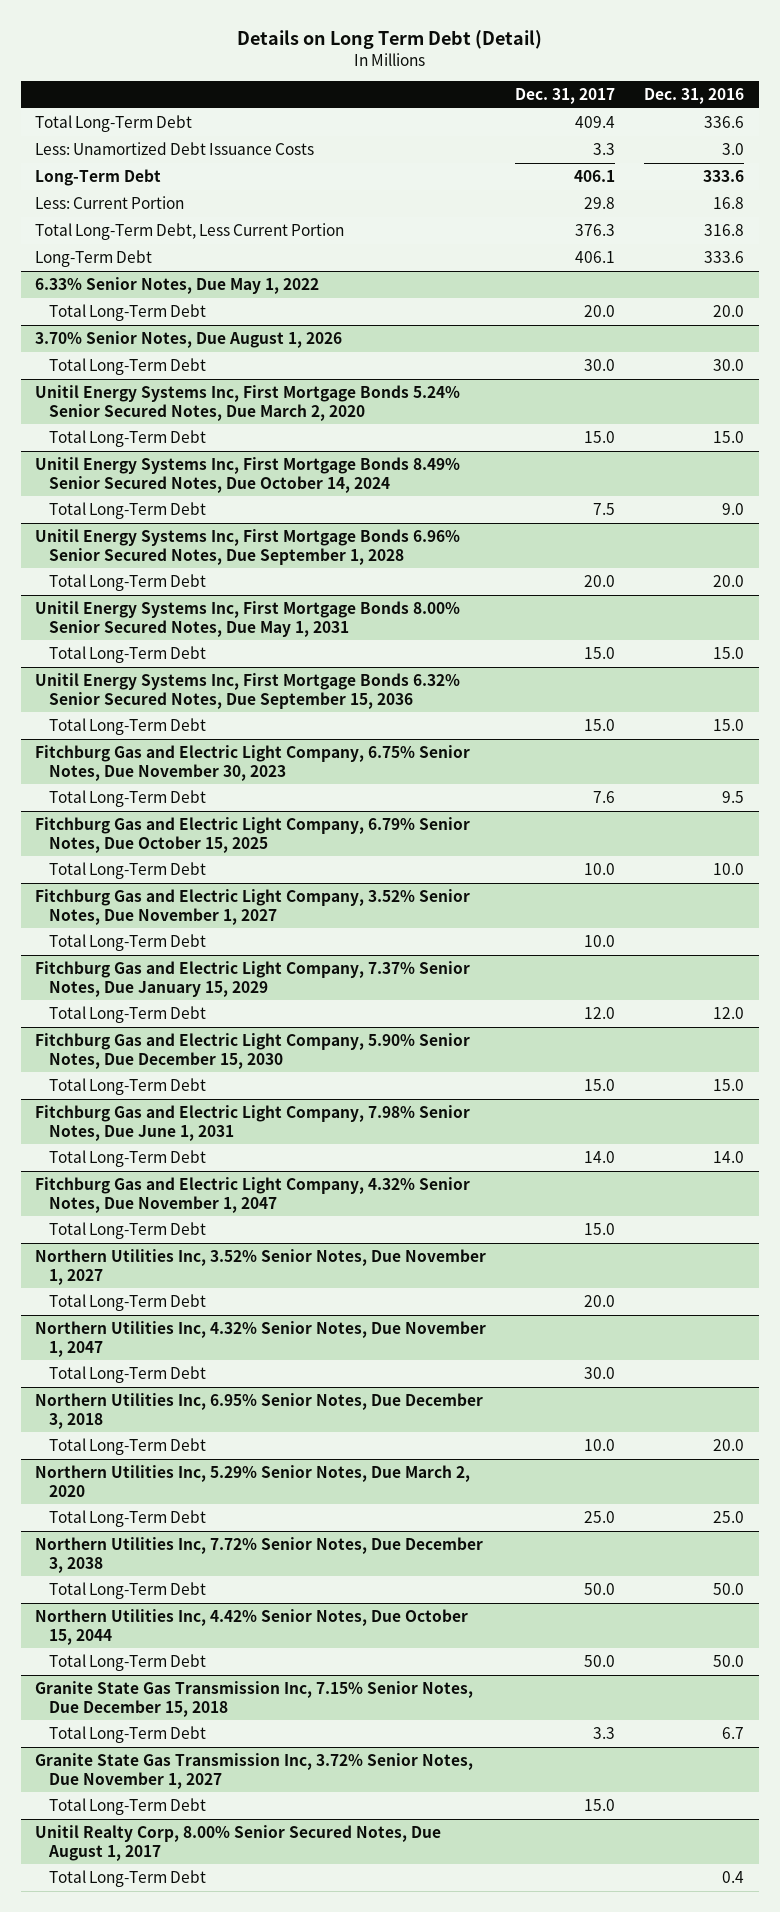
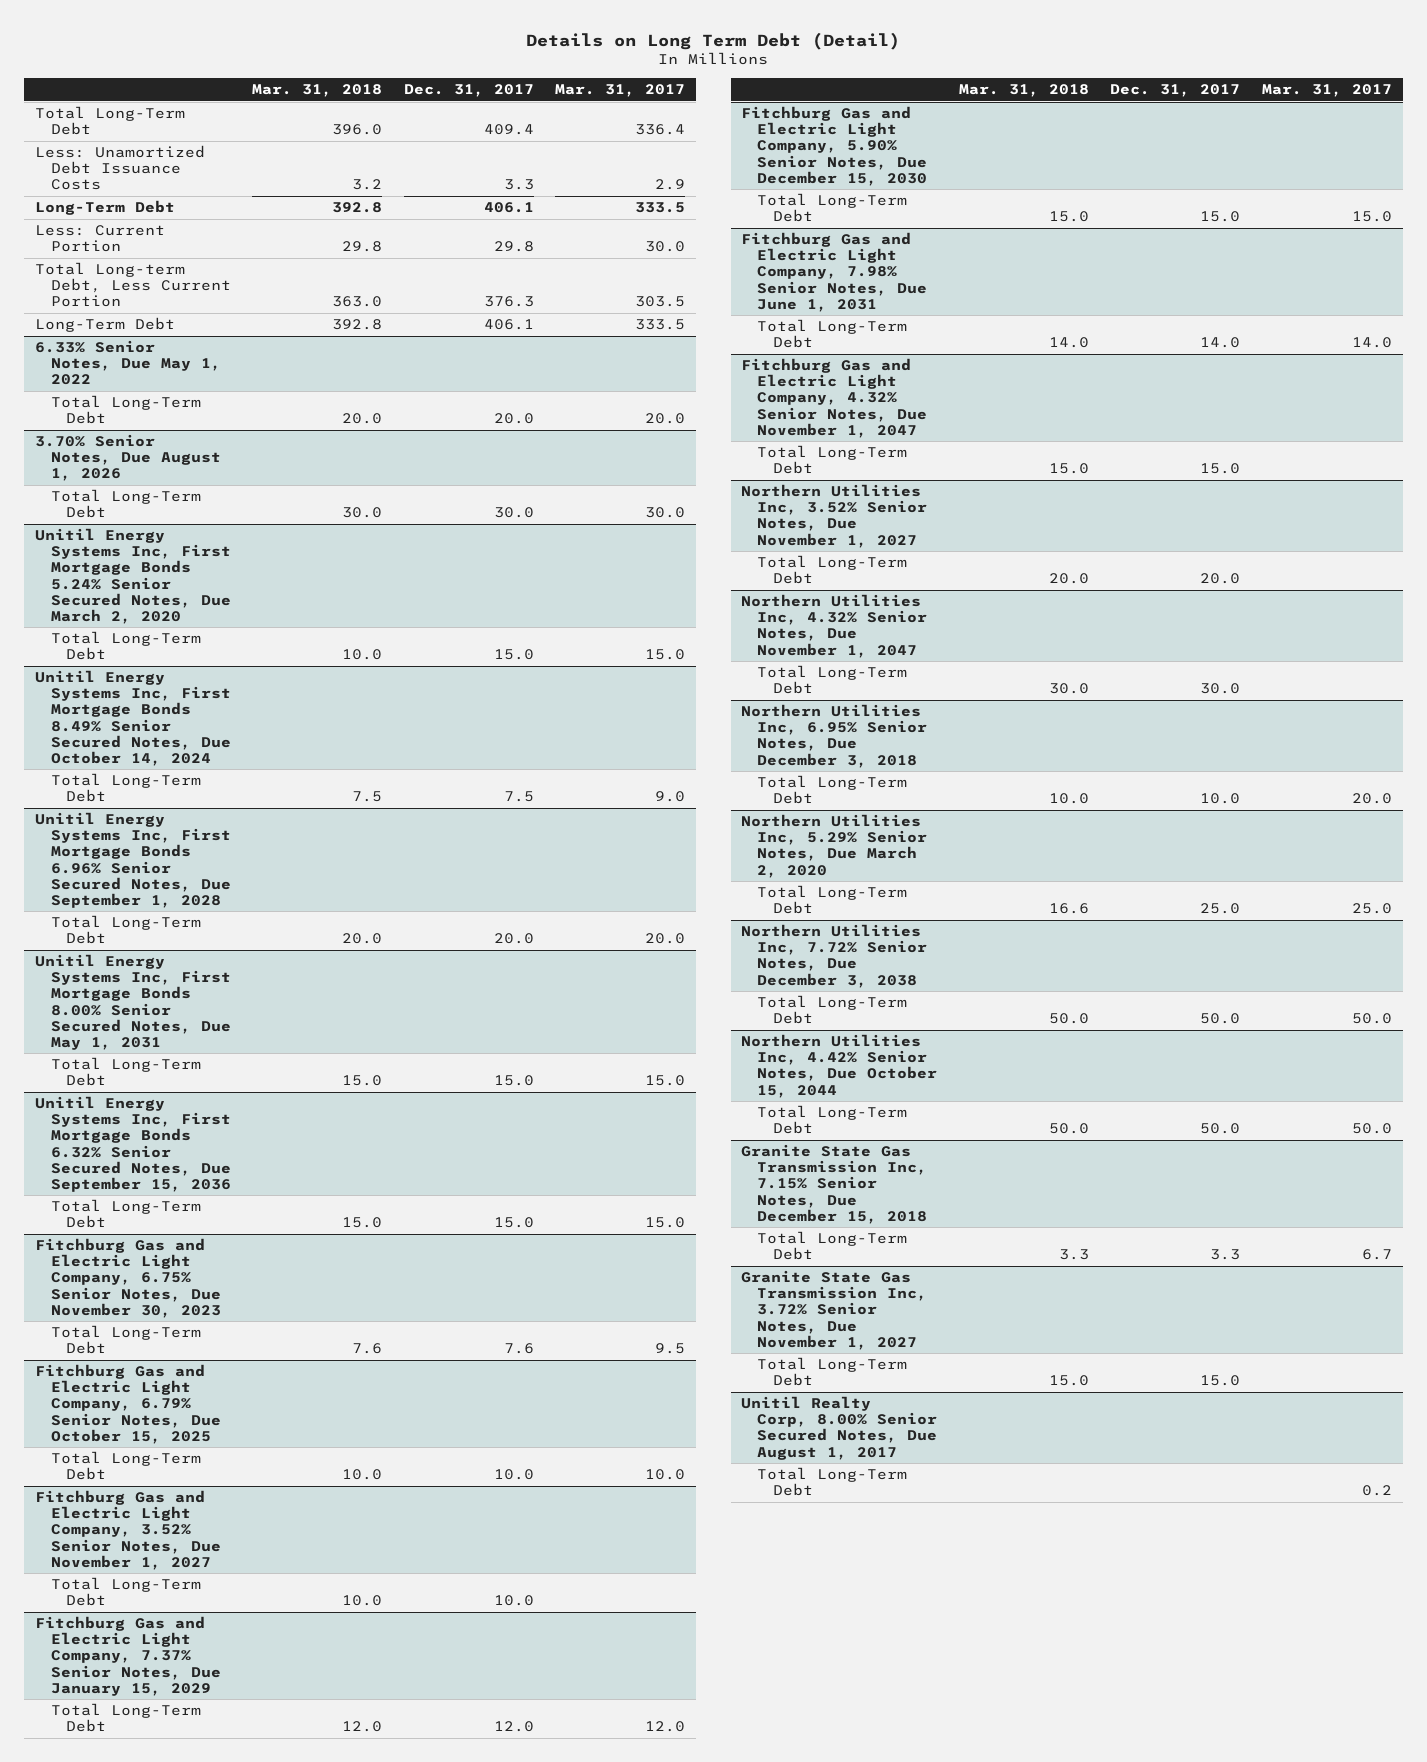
[644,88,745,105] Dec. 31, 2016 -> none
none -> [252,84,383,98] Mar. 31, 2018
none -> [555,84,686,98] Mar. 31, 2017
[35,222,345,240] Total Long-Term Debt, Less Current Portion -> [35,262,231,308] Total Long-term Debt, Less Current Portion

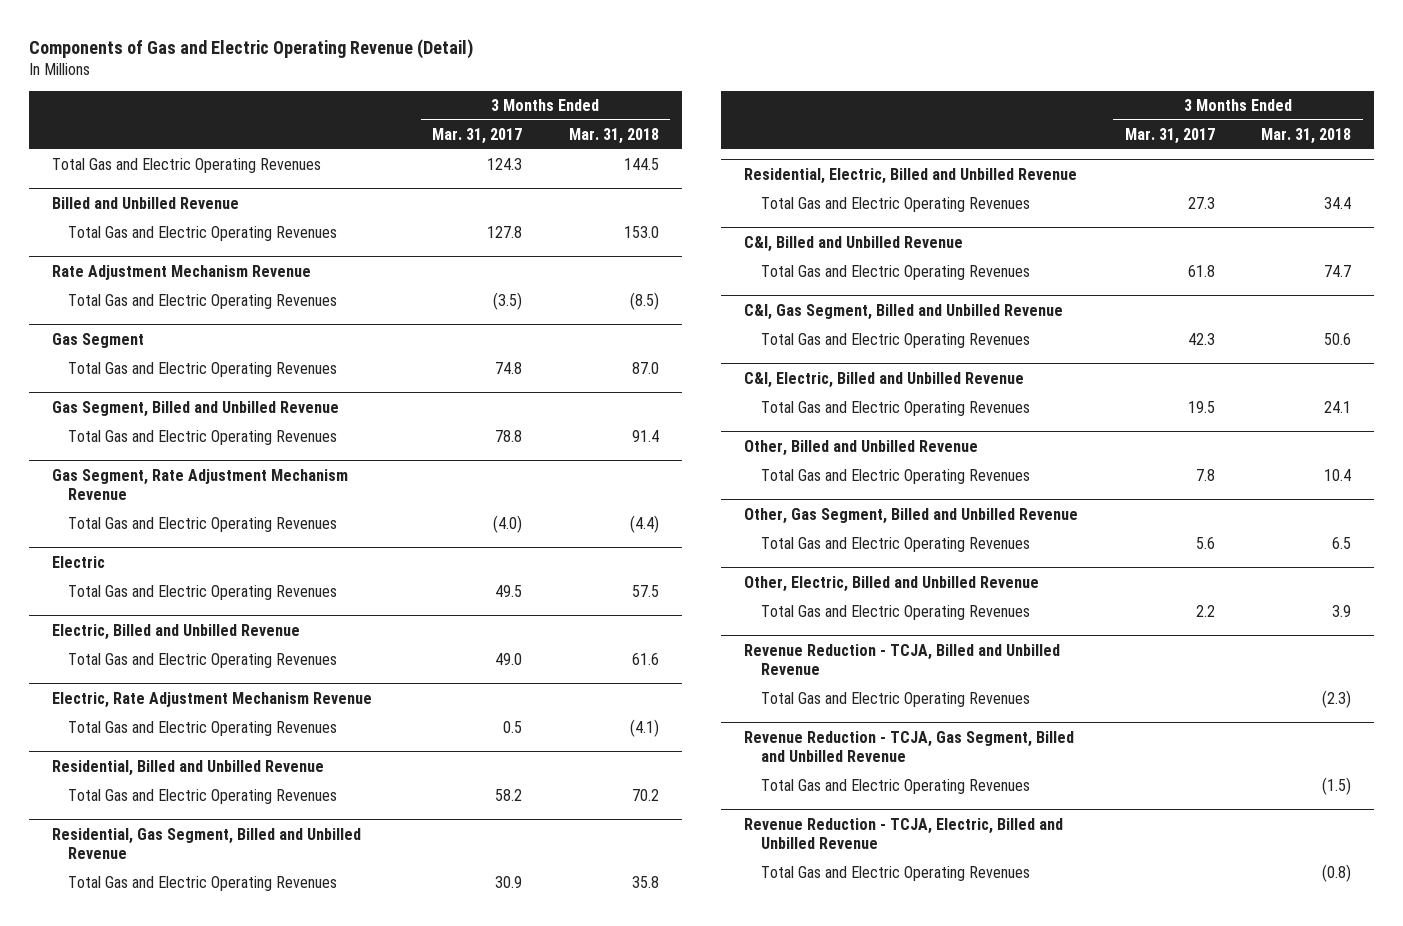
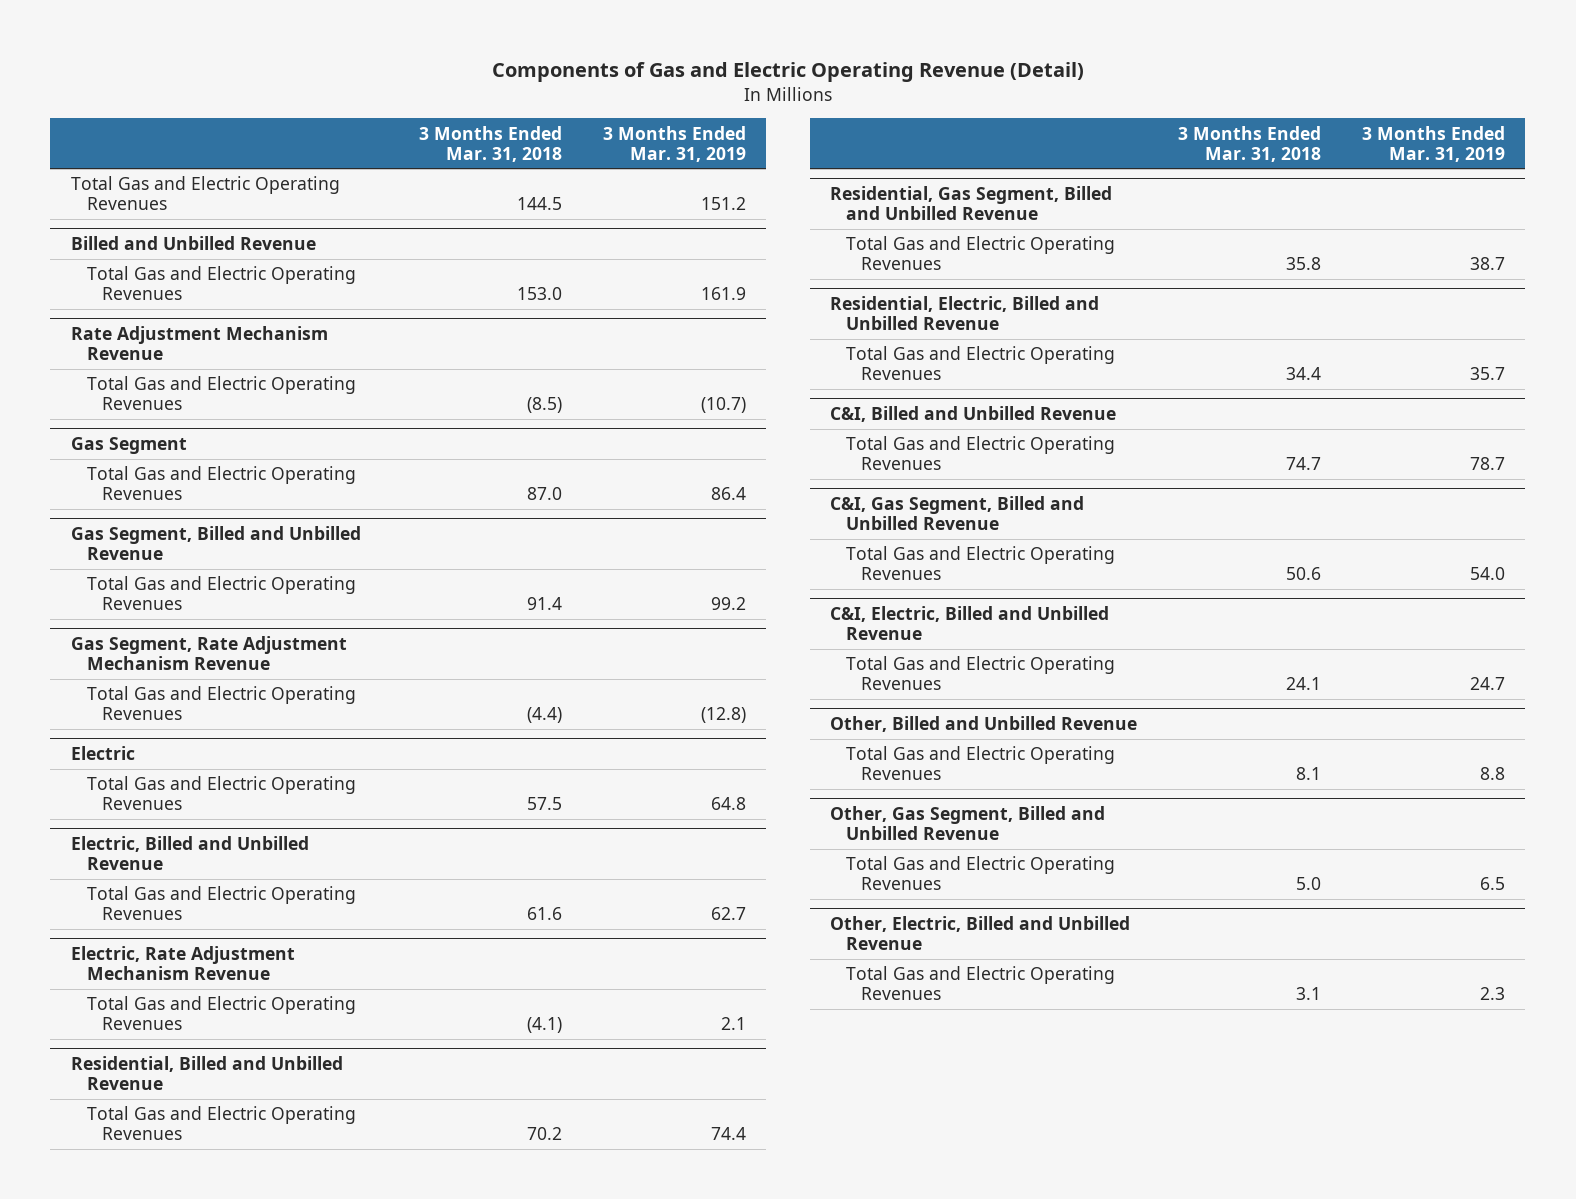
[432,128,523,145] Mar. 31, 2017 -> none
none -> [602,125,746,162] 3 Months Ended Mar. 31, 2019
[1324,469,1352,482] 10.4 -> [1295,767,1321,781] 8.1
[1332,537,1352,550] 6.5 -> [1295,877,1321,891] 5.0
[744,643,1061,676] Revenue Reduction - TCJA, Billed and Unbilled Revenue -> none
[760,692,1030,708] Total Gas and Electric Operating Revenues -> none
[744,730,1075,763] Revenue Reduction - TCJA, Gas Segment, Billed and Unbilled Revenue -> none
[760,779,1030,795] Total Gas and Electric Operating Revenues -> none
[744,817,1064,850] Revenue Reduction - TCJA, Electric, Billed and Unbilled Revenue -> none
[760,866,1030,882] Total Gas and Electric Operating Revenues -> none
[1332,605,1352,618] 3.9 -> [1295,987,1321,1001] 3.1

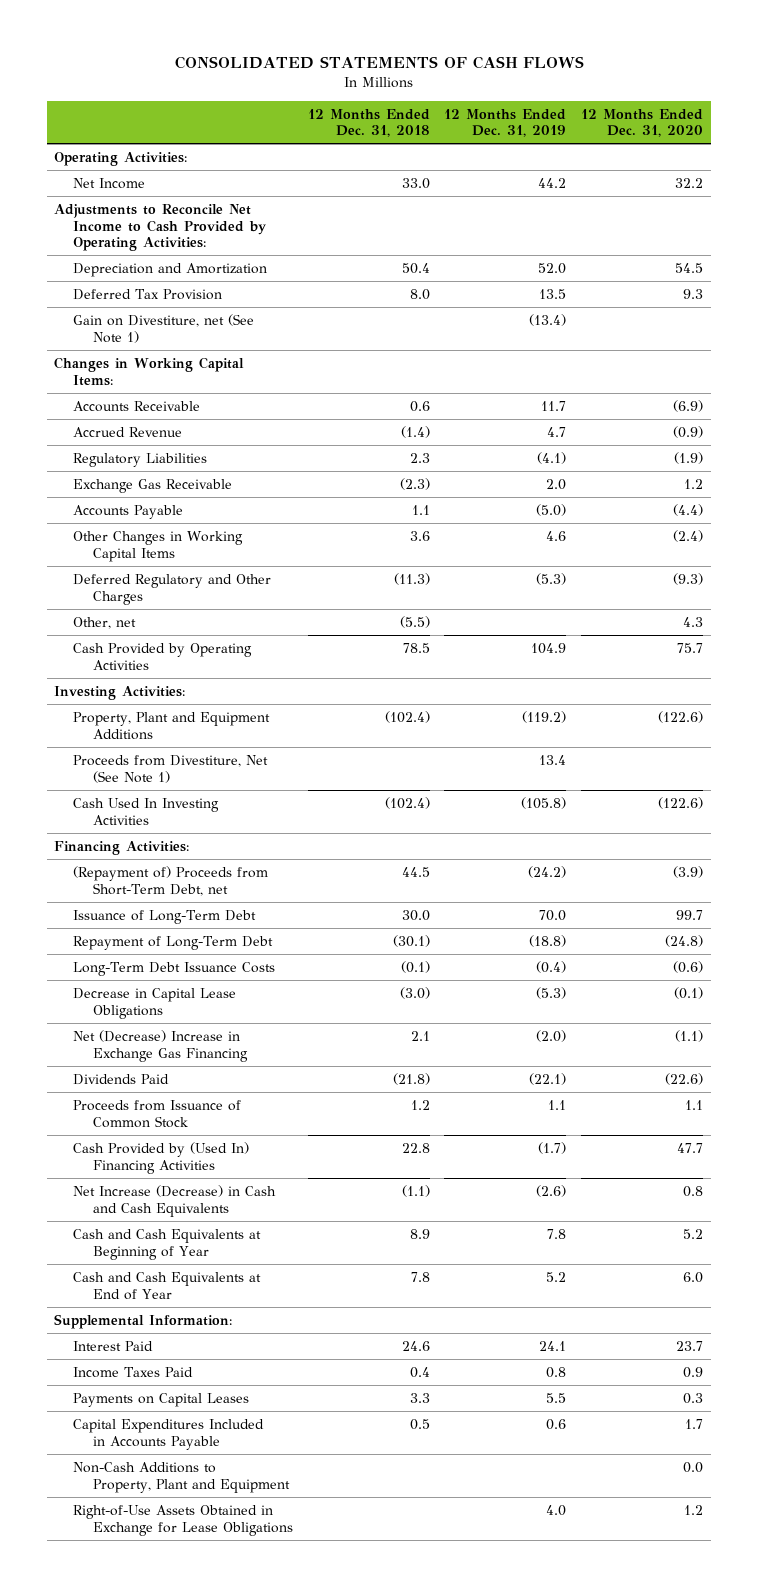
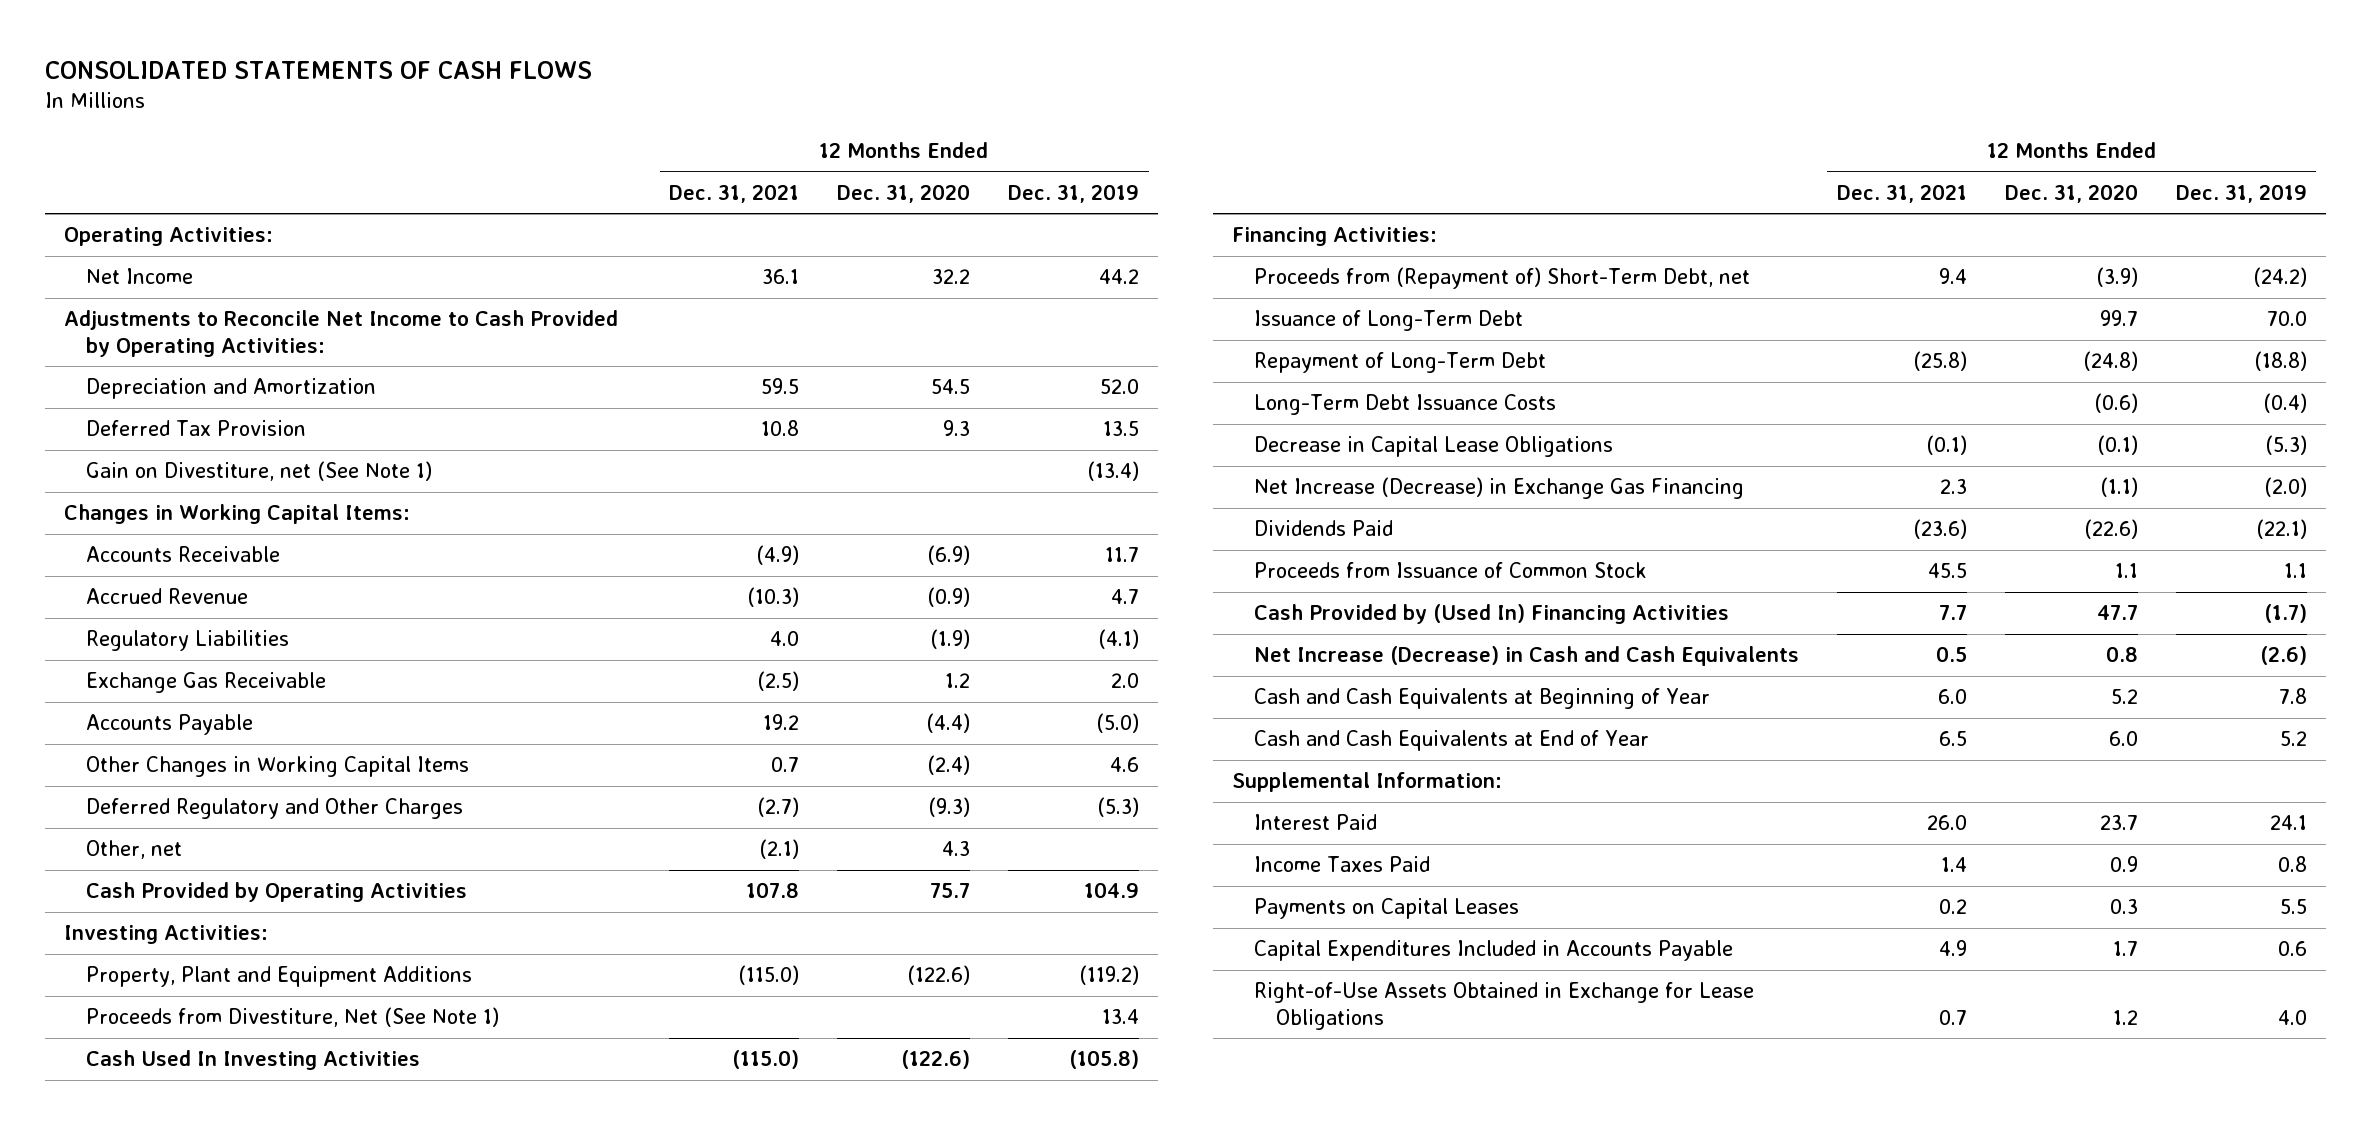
[307,108,430,138] 12 Months Ended Dec. 31, 2018 -> none
none -> [669,183,800,203] Dec. 31, 2021
[73,865,269,896] (Repayment of) Proceeds from Short-Term Debt, net -> [1253,267,1750,290] Proceeds from (Repayment of) Short-Term Debt, net
[73,1029,248,1062] Net (Decrease) Increase in Exchange Gas Financing -> [1253,477,1744,500] Net Increase (Decrease) in Exchange Gas Financing
[73,1461,290,1493] Non-Cash Additions to Property, Plant and Equipment -> none

